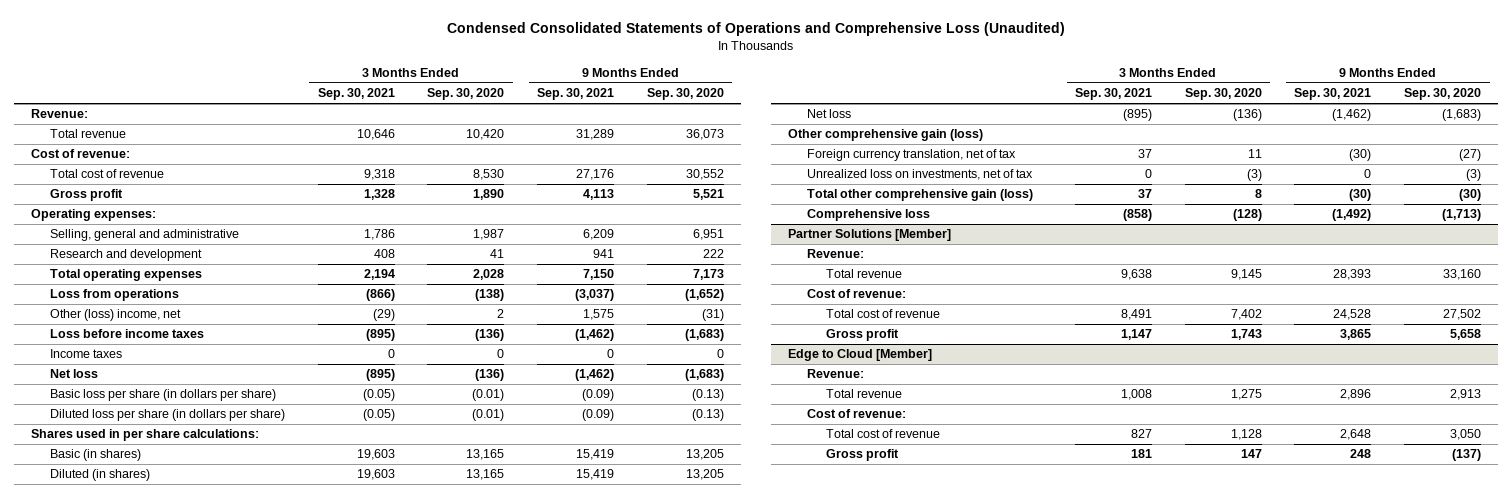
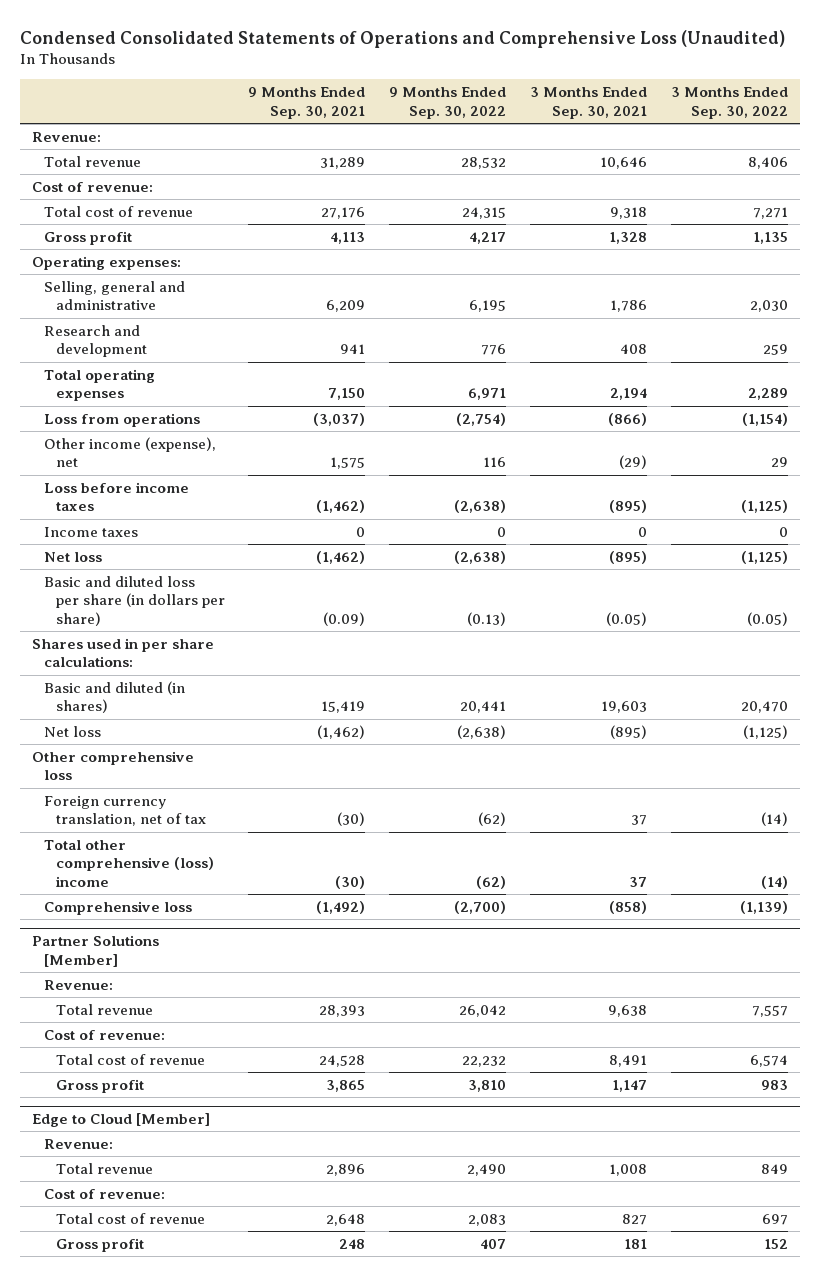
[427,88,505,101] Sep. 30, 2020 -> none
[647,88,725,101] Sep. 30, 2020 -> none
none -> [389,87,507,119] 9 Months Ended Sep. 30, 2022
none -> [670,87,788,119] 3 Months Ended Sep. 30, 2022
[49,309,181,322] Other (loss) income, net -> [43,436,216,468] Other income (expense), net
[49,409,285,422] Diluted loss per share (in dollars per share) -> none
[49,389,276,402] Basic loss per share (in dollars per share) -> [43,575,225,626] Basic and diluted loss per share (in dollars per share)
[49,469,150,482] Diluted (in shares) -> none
[49,449,141,462] Basic (in shares) -> [43,680,185,714] Basic and diluted (in shares)
[787,129,983,142] Other comprehensive gain (loss) -> [32,750,195,781] Other comprehensive loss
[807,169,1034,181] Unrealized loss on investments, net of tax -> none
[807,189,1034,202] Total other comprehensive gain (loss) -> [43,839,214,887] Total other comprehensive (loss) income

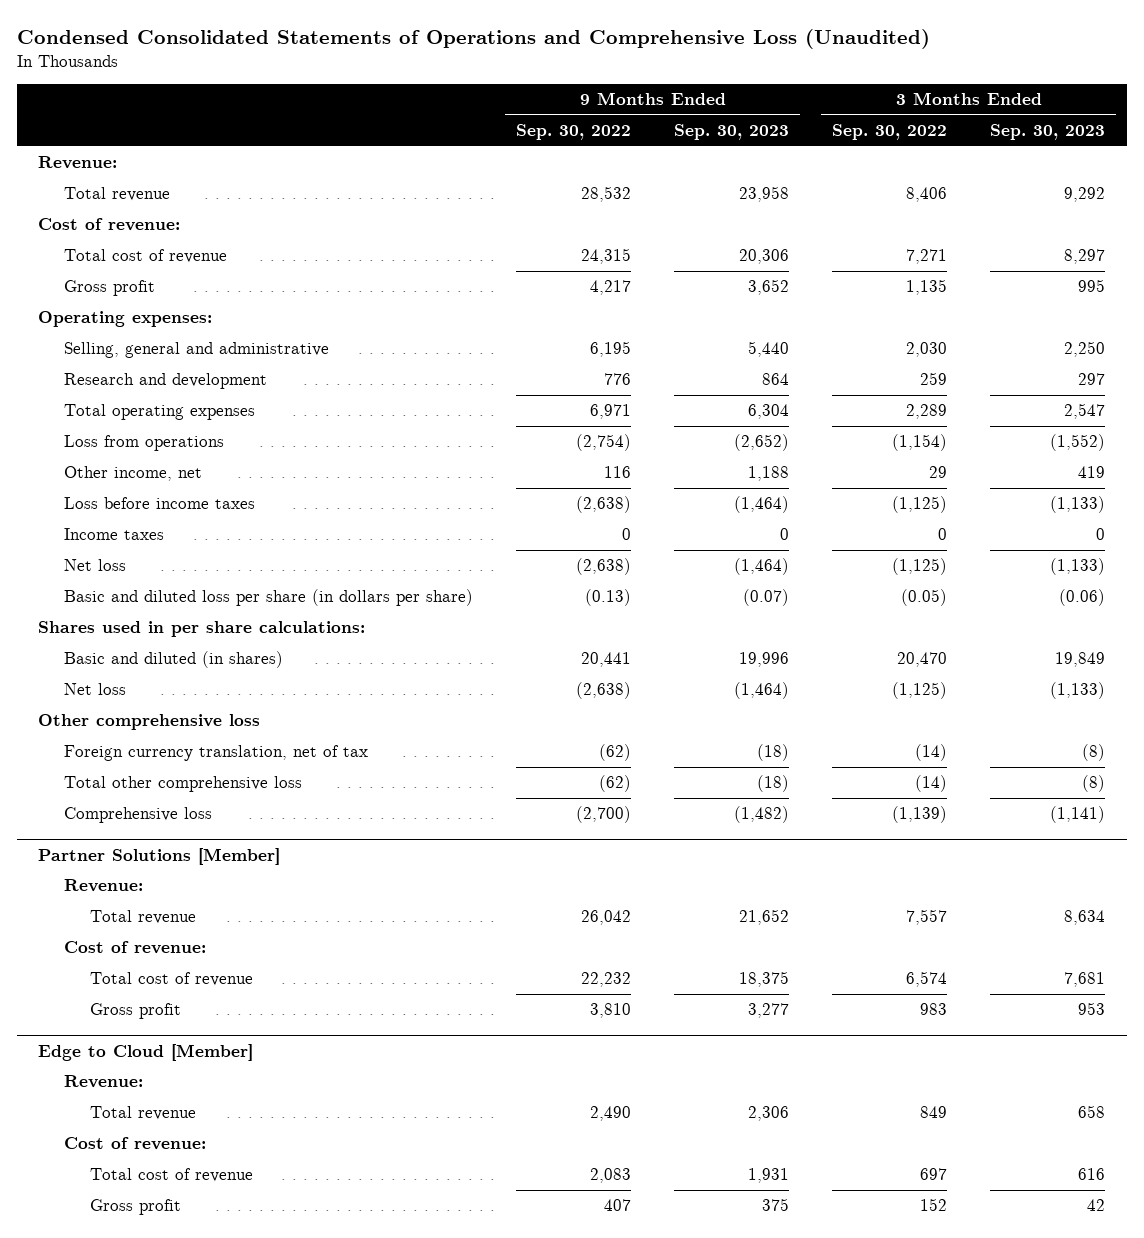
[248,87,366,119] 9 Months Ended Sep. 30, 2021 -> none
[529,87,647,119] 3 Months Ended Sep. 30, 2021 -> none
none -> [674,124,790,141] Sep. 30, 2023
none -> [990,124,1106,141] Sep. 30, 2023
[43,436,216,468] Other income (expense), net -> [64,466,203,482] Other income, net
[43,839,214,887] Total other comprehensive (loss) income -> [64,776,303,793] Total other comprehensive loss

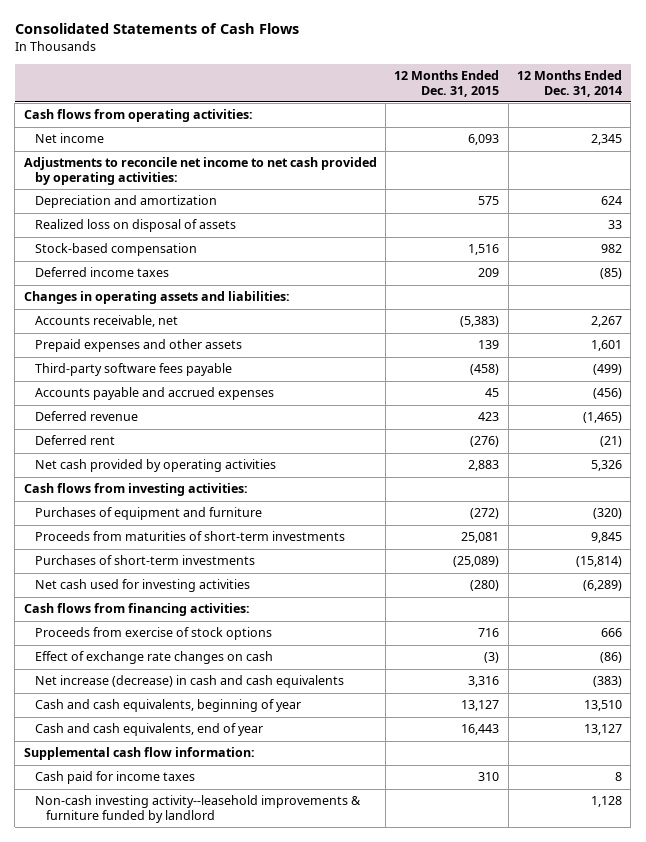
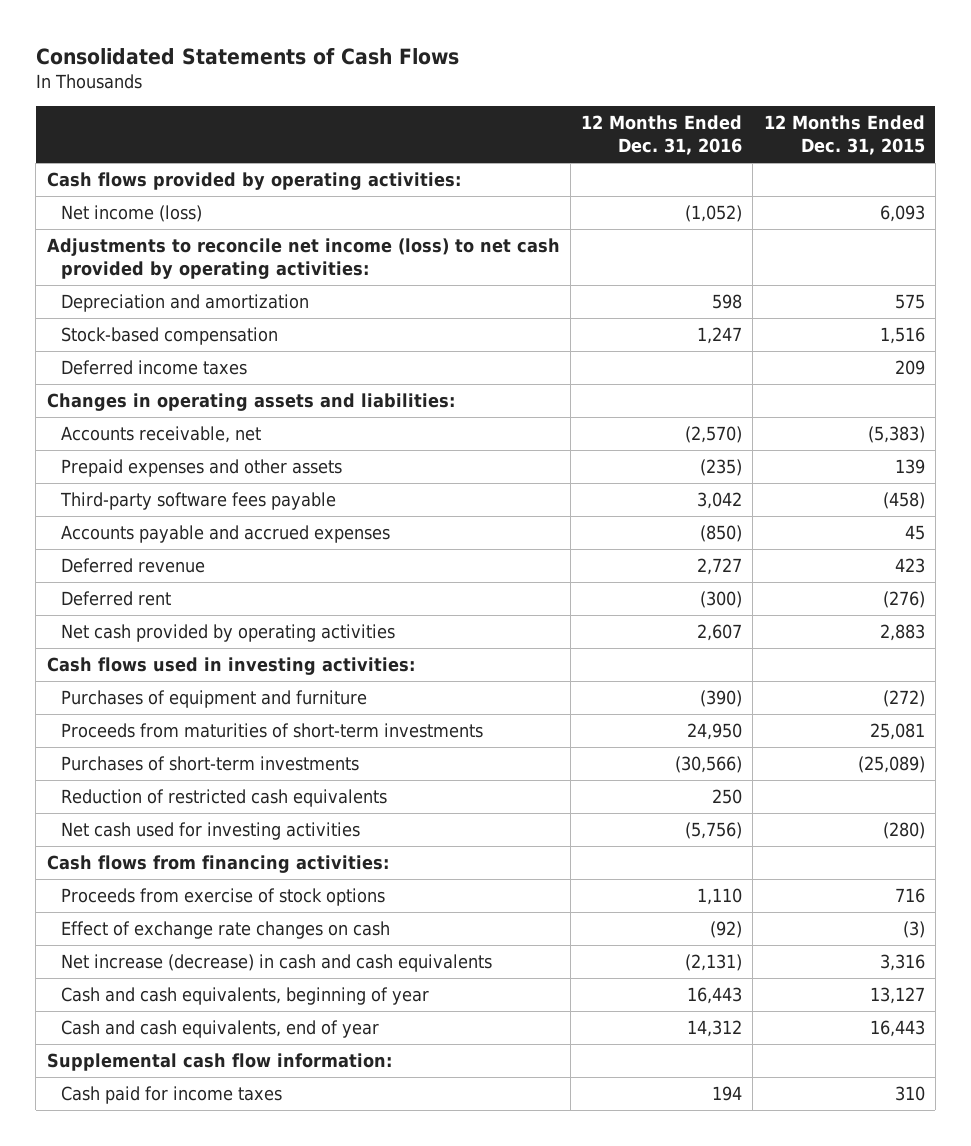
[516,70,622,97] 12 Months Ended Dec. 31, 2014 -> none
none -> [581,115,743,156] 12 Months Ended Dec. 31, 2016
[23,109,253,123] Cash flows from operating activities: -> [46,172,461,191] Cash flows provided by operating activities:
[35,133,105,144] Net income -> [60,205,202,223] Net income (loss)
[23,157,377,185] Adjustments to reconcile net income to net cash provided by operating activities: -> [46,238,560,280] Adjustments to reconcile net income (loss) to net cash provided by operating activities:
[35,219,237,233] Realized loss on disposal of assets -> none
[23,483,248,497] Cash flows from investing activities: -> [46,657,415,676] Cash flows used in investing activities:
none -> [60,789,387,808] Reduction of restricted cash equivalents
[35,795,362,823] Non-cash investing activity--leasehold improvements & furniture funded by landlord -> none

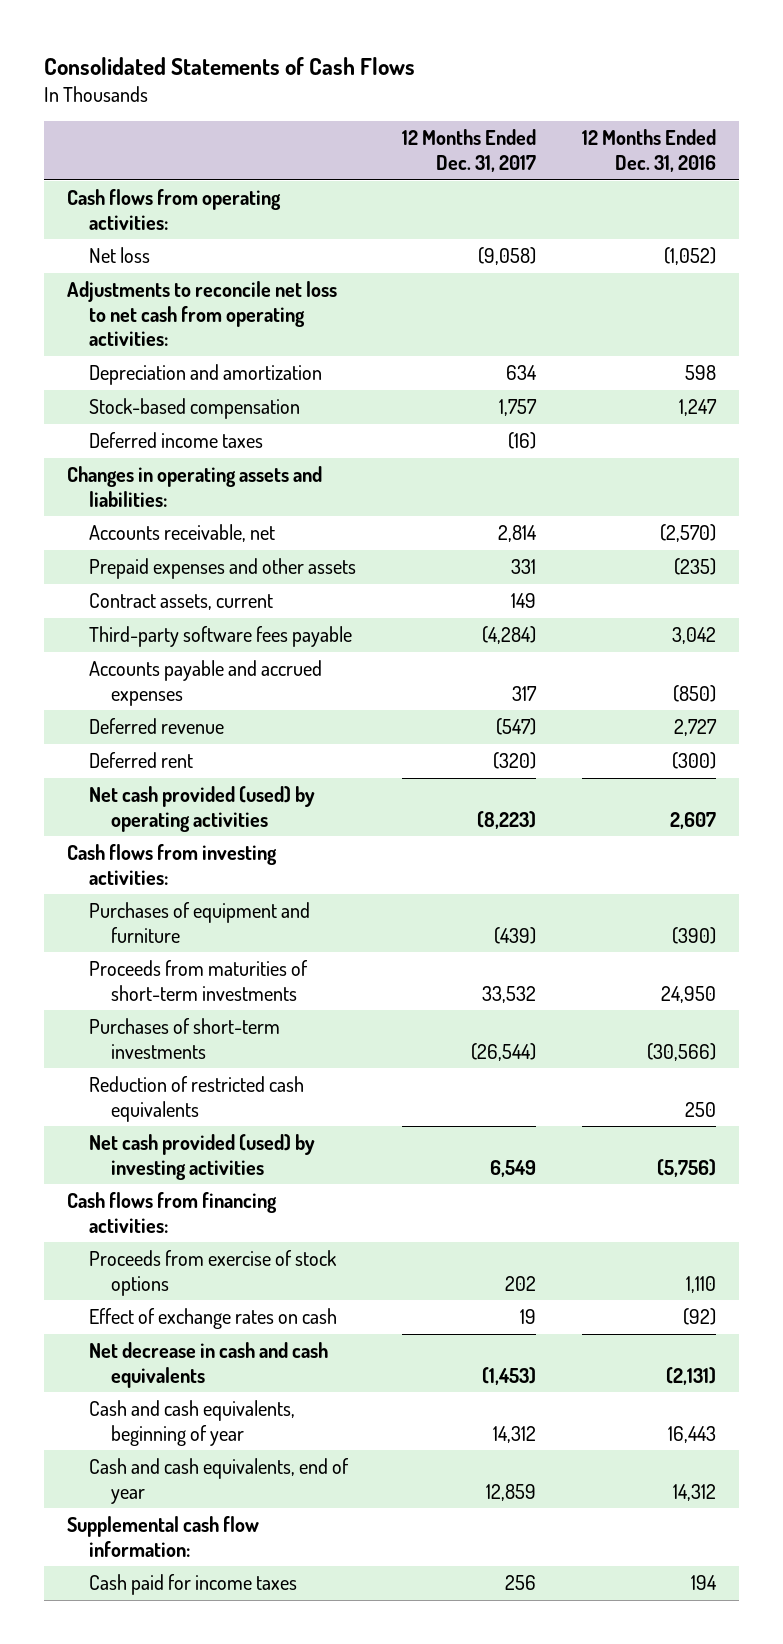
[763,115,925,156] 12 Months Ended Dec. 31, 2015 -> none
none -> [401,129,536,172] 12 Months Ended Dec. 31, 2017
[46,172,461,191] Cash flows provided by operating activities: -> [66,189,281,230] Cash flows from operating activities:
[60,205,202,223] Net income (loss) -> [89,247,151,264] Net loss
[46,238,560,280] Adjustments to reconcile net income (loss) to net cash provided by operating activities: -> [66,281,337,347] Adjustments to reconcile net loss to net cash from operating activities:
none -> [89,593,274,611] Contract assets, current
[60,624,395,643] Net cash provided by operating activities -> [89,786,316,832] Net cash provided (used) by operating activities
[46,657,415,676] Cash flows used in investing activities: -> [66,844,277,885] Cash flows from investing activities:
[60,822,360,841] Net cash used for investing activities -> [89,1134,316,1180] Net cash provided (used) by investing activities
[60,921,390,940] Effect of exchange rate changes on cash -> [89,1308,338,1330] Effect of exchange rates on cash
[60,954,492,973] Net increase (decrease) in cash and cash equivalents -> [89,1342,329,1388] Net decrease in cash and cash equivalents

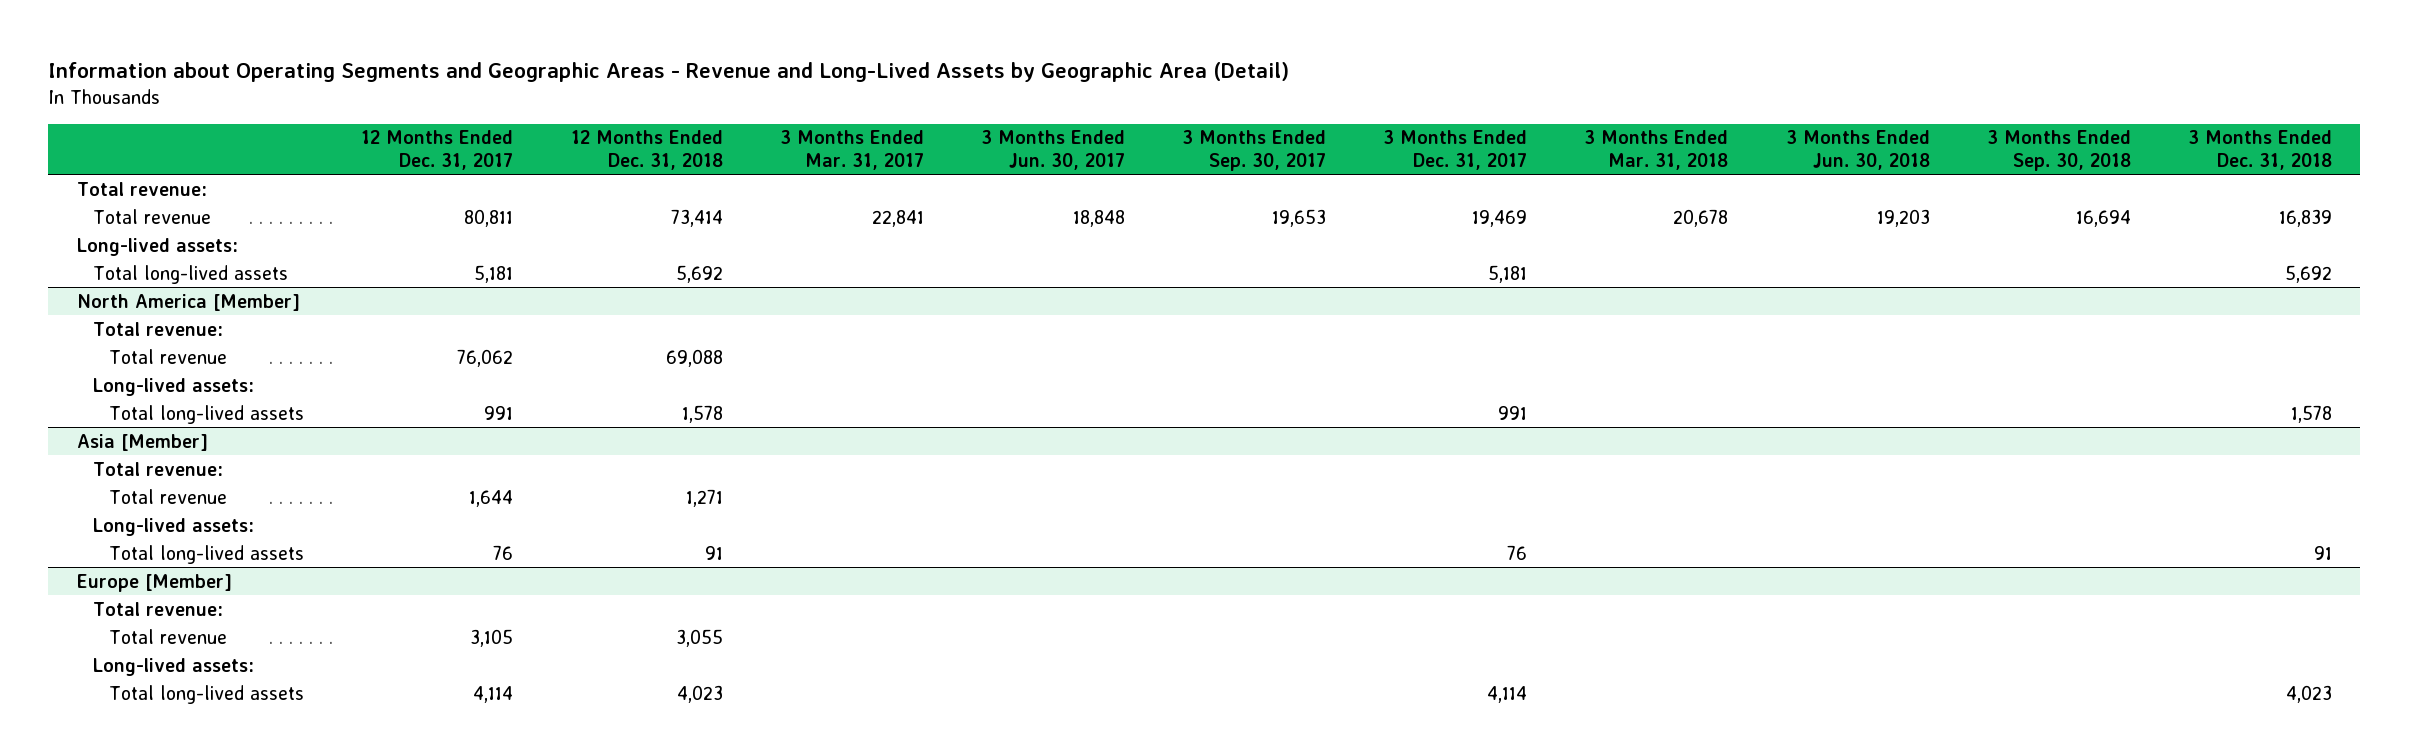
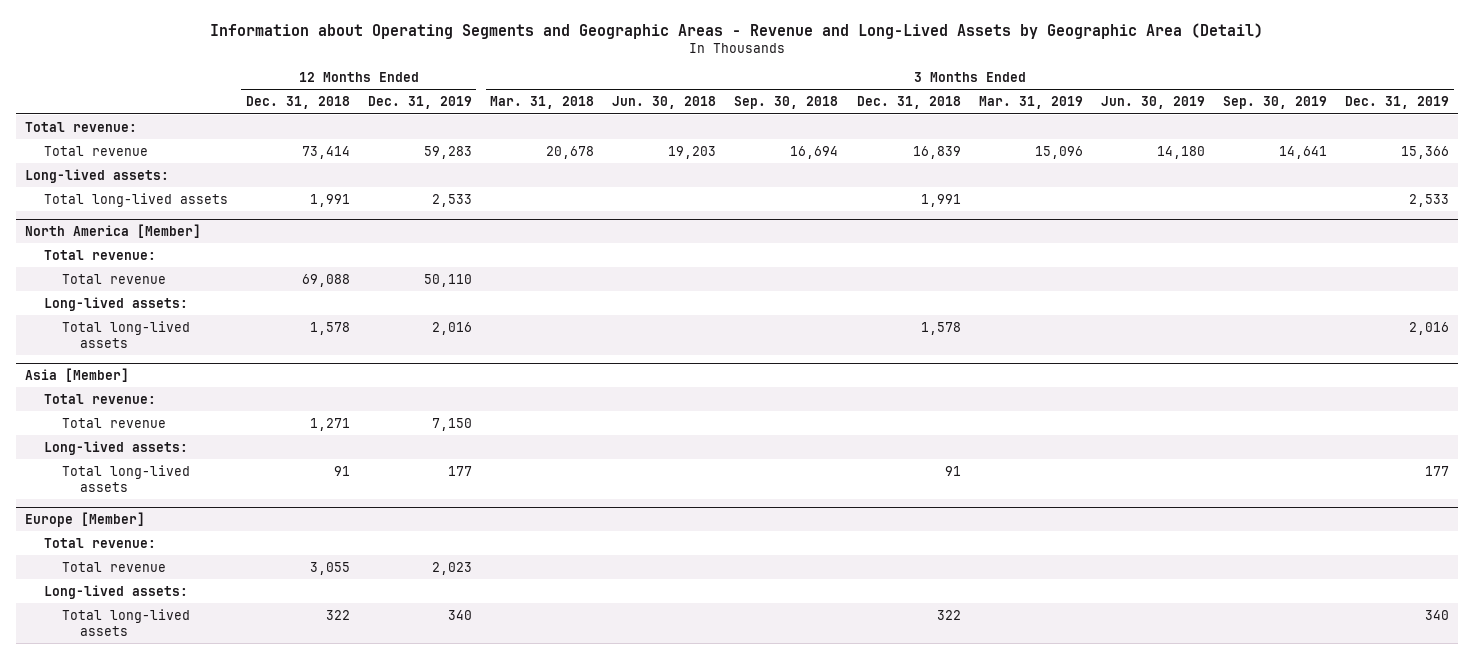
[361,130,514,170] 12 Months Ended Dec. 31, 2017 -> none
[779,130,924,170] 3 Months Ended Mar. 31, 2017 -> none
[980,130,1125,170] 3 Months Ended Jun. 30, 2017 -> none
[1182,130,1327,171] 3 Months Ended Sep. 30, 2017 -> none
[1383,130,1528,170] 3 Months Ended Dec. 31, 2017 -> none
none -> [367,96,472,110] Dec. 31, 2019
none -> [978,96,1083,110] Mar. 31, 2019
none -> [1100,96,1205,110] Jun. 30, 2019
none -> [1223,96,1328,110] Sep. 30, 2019
none -> [1345,96,1450,110] Dec. 31, 2019
[675,264,723,283] 5,692 -> [309,193,350,207] 1,991
[2284,264,2332,283] 5,692 -> [920,193,961,207] 1,991
[676,684,723,703] 4,023 -> [325,609,350,620] 322
[2285,684,2332,703] 4,023 -> [936,609,961,620] 322

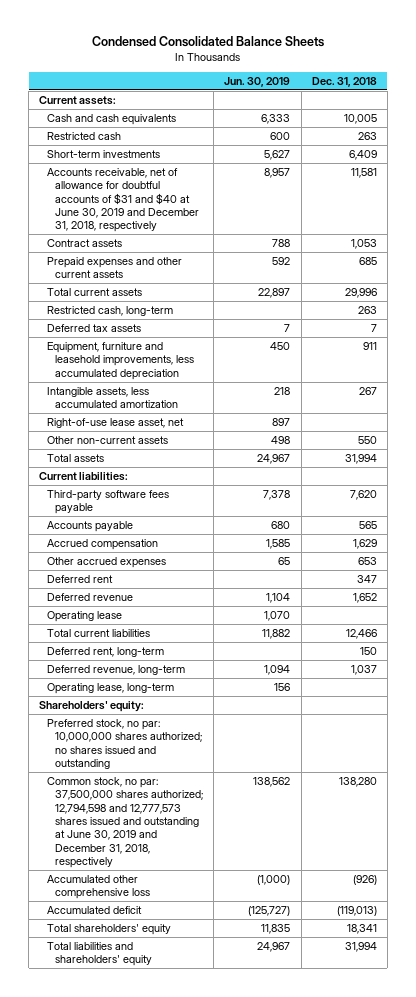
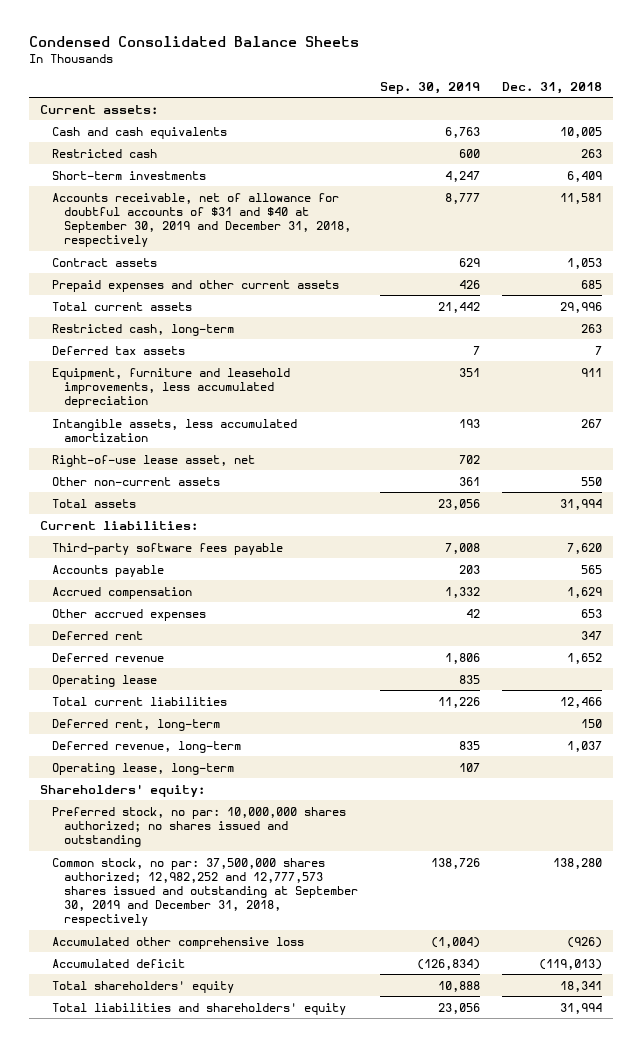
[224,76,291,87] Jun. 30, 2019 -> none
none -> [380,81,481,94] Sep. 30, 2019
[47,168,200,233] Accounts receivable, net of allowance for doubtful accounts of $31 and $40 at June 30, 2019 and December 31, 2018, respectively -> [51,192,351,248] Accounts receivable, net of allowance for doubtful accounts of $31 and $40 at September 30, 2019 and December 31, 2018, respectively
[47,777,204,868] Common stock, no par: 37,500,000 shares authorized; 12,794,598 and 12,777,573 shares issued and outstanding at June 30, 2019 and December 31, 2018, respectively -> [51,857,358,927] Common stock, no par: 37,500,000 shares authorized; 12,982,252 and 12,777,573 shares issued and outstanding at September 30, 2019 and December 31, 2018, respectively

